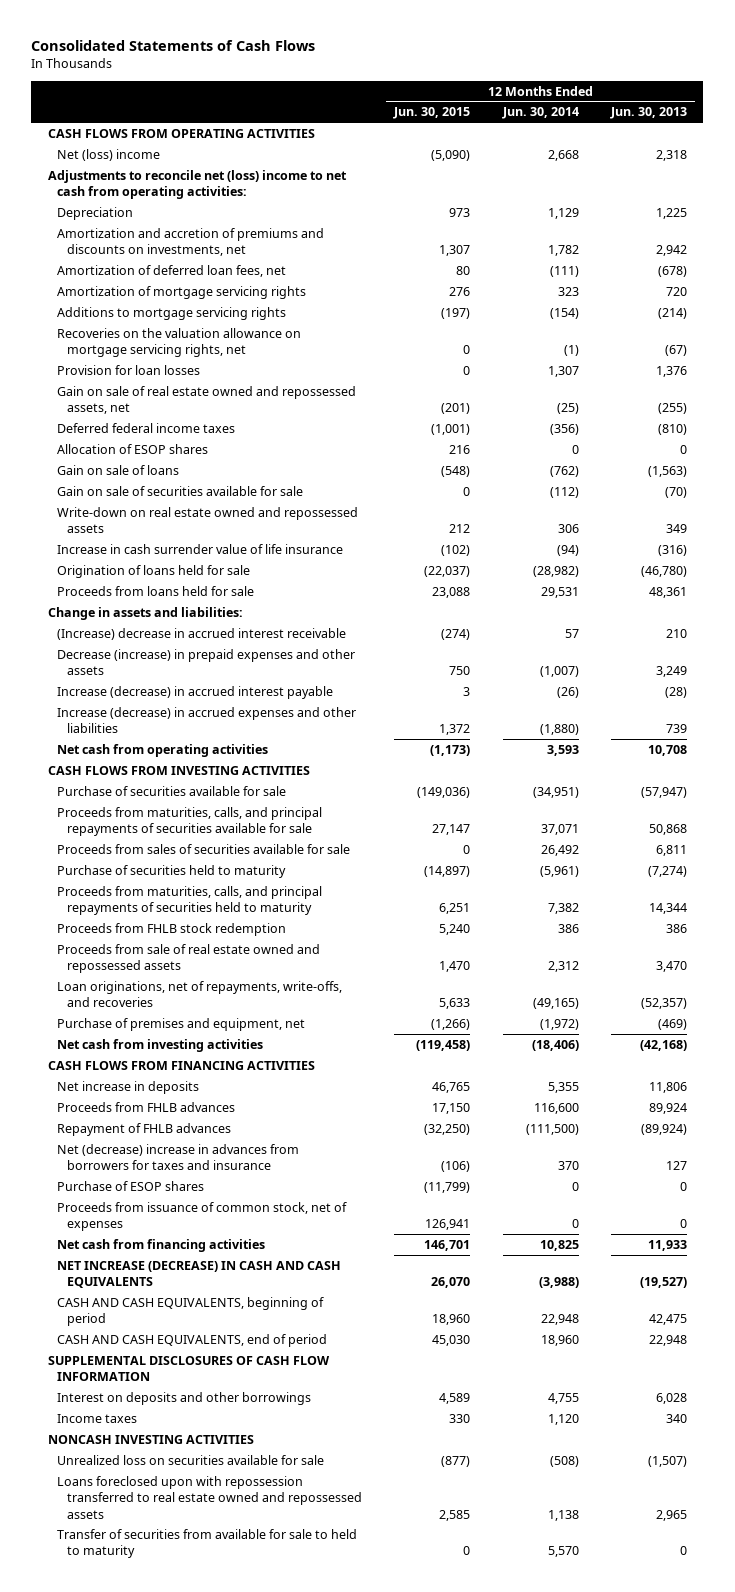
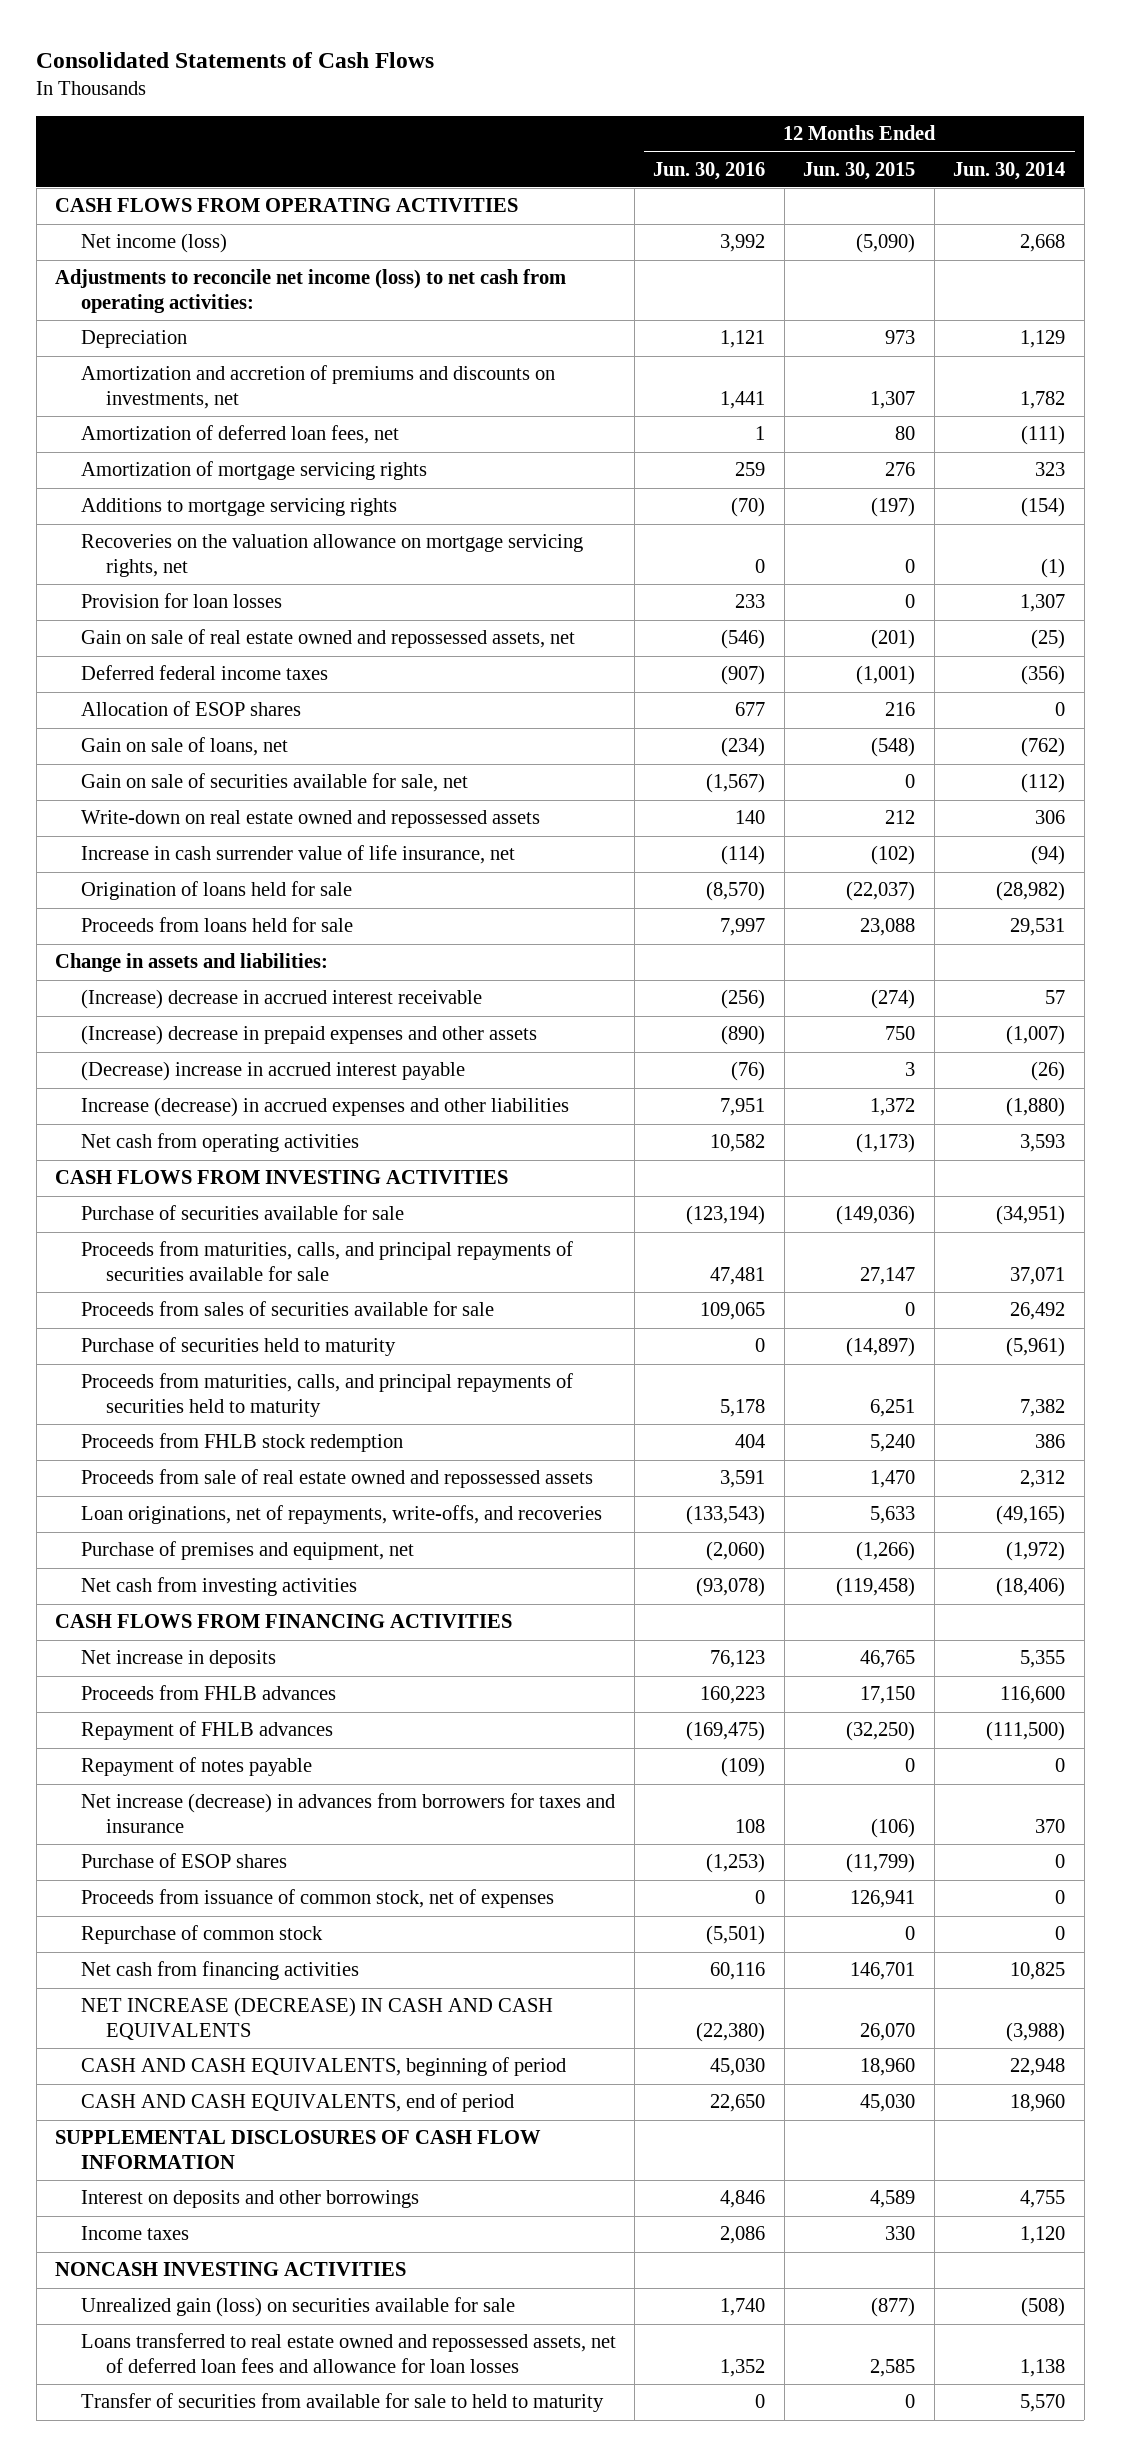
[610,107,688,120] Jun. 30, 2013 -> none
none -> [653,161,766,180] Jun. 30, 2016
[57,148,161,161] Net (loss) income -> [80,233,227,254] Net income (loss)
[47,169,347,200] Adjustments to reconcile net (loss) income to net cash from operating activities: -> [55,269,567,314] Adjustments to reconcile net income (loss) to net cash from operating activities:
[57,464,180,475] Gain on sale of loans -> [80,737,288,757] Gain on sale of loans, net
[57,485,304,496] Gain on sale of securities available for sale -> [80,773,468,793] Gain on sale of securities available for sale, net
[57,543,344,554] Increase in cash surrender value of life insurance -> [80,845,515,865] Increase in cash surrender value of life insurance, net
[57,648,356,676] Decrease (increase) in prepaid expenses and other assets -> [80,1025,537,1046] (Increase) decrease in prepaid expenses and other assets
[57,685,334,699] Increase (decrease) in accrued interest payable -> [80,1061,465,1082] (Decrease) increase in accrued interest payable
none -> [80,1757,312,1777] Repayment of notes payable
[57,1143,300,1171] Net (decrease) increase in advances from borrowers for taxes and insurance -> [80,1793,615,1834] Net increase (decrease) in advances from borrowers for taxes and insurance
none -> [80,1925,323,1945] Repurchase of common stock
[57,1454,325,1465] Unrealized loss on securities available for sale -> [80,2297,515,2318] Unrealized gain (loss) on securities available for sale
[57,1475,362,1519] Loans foreclosed upon with repossession transferred to real estate owned and repossessed assets -> [80,2333,616,2374] Loans transferred to real estate owned and repossessed assets, net of deferred loan fees and allowance for loan losses

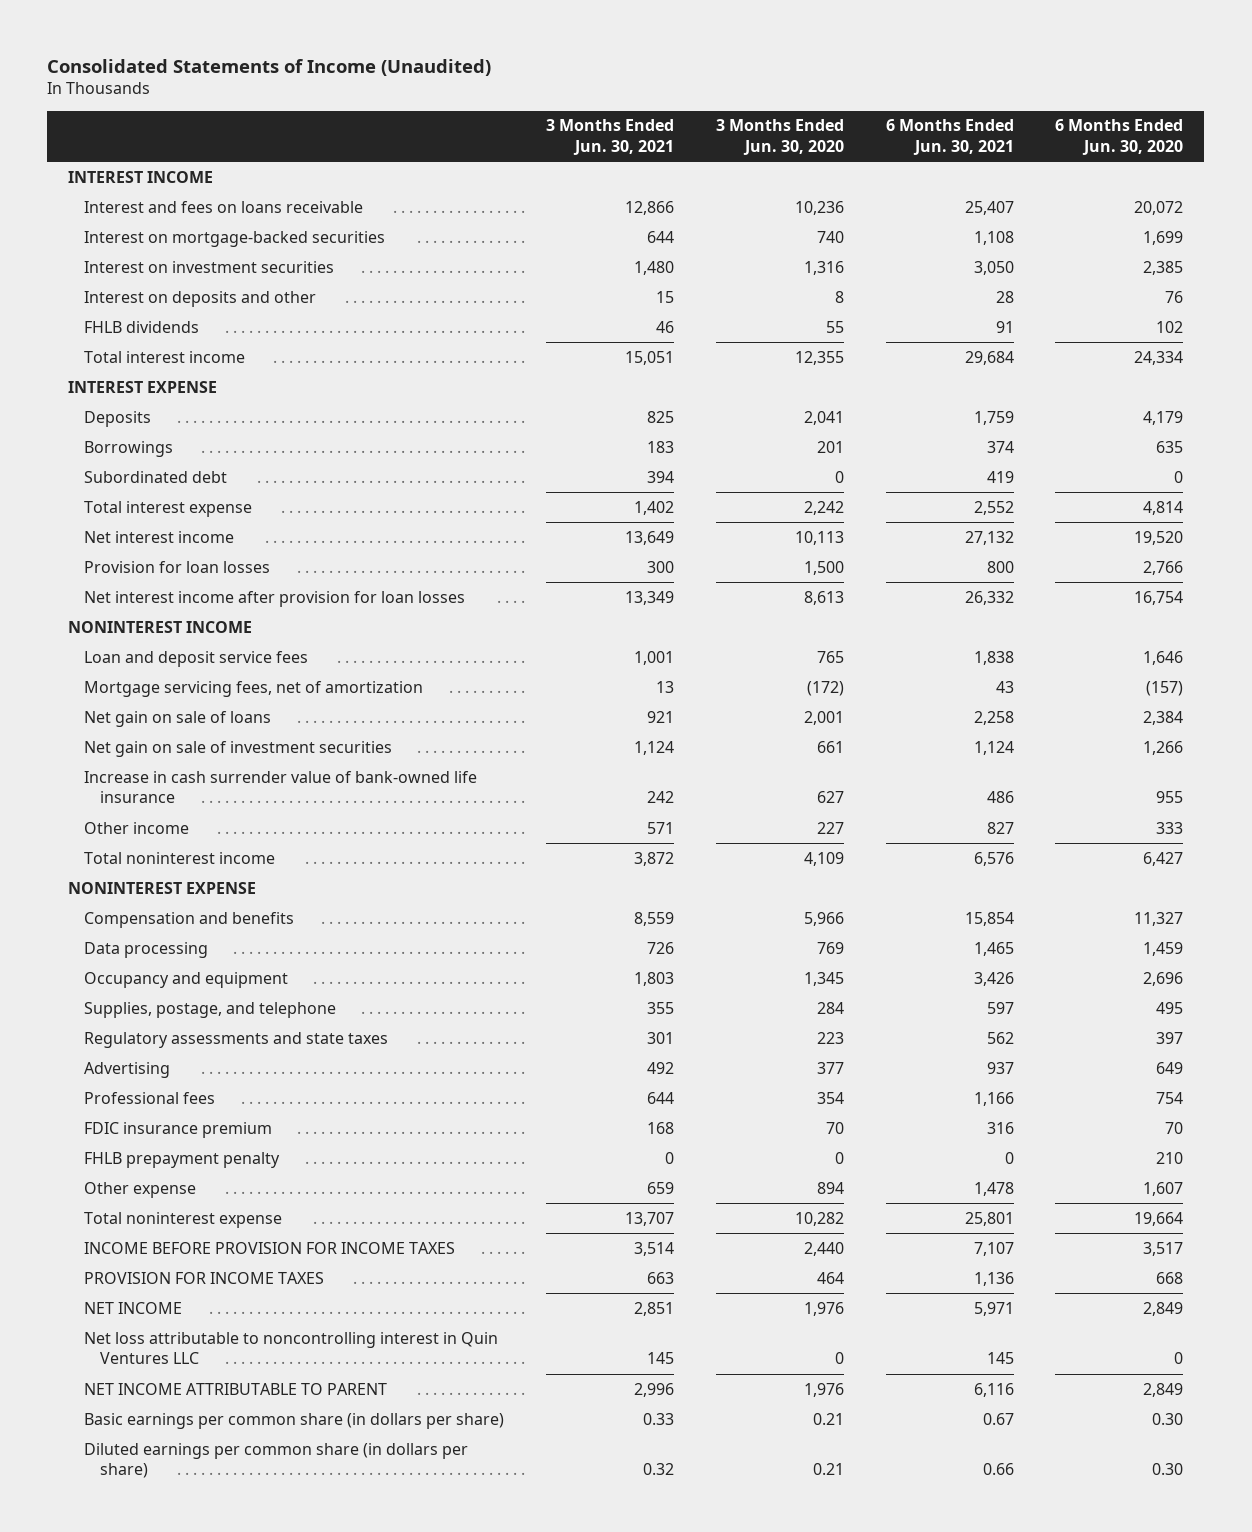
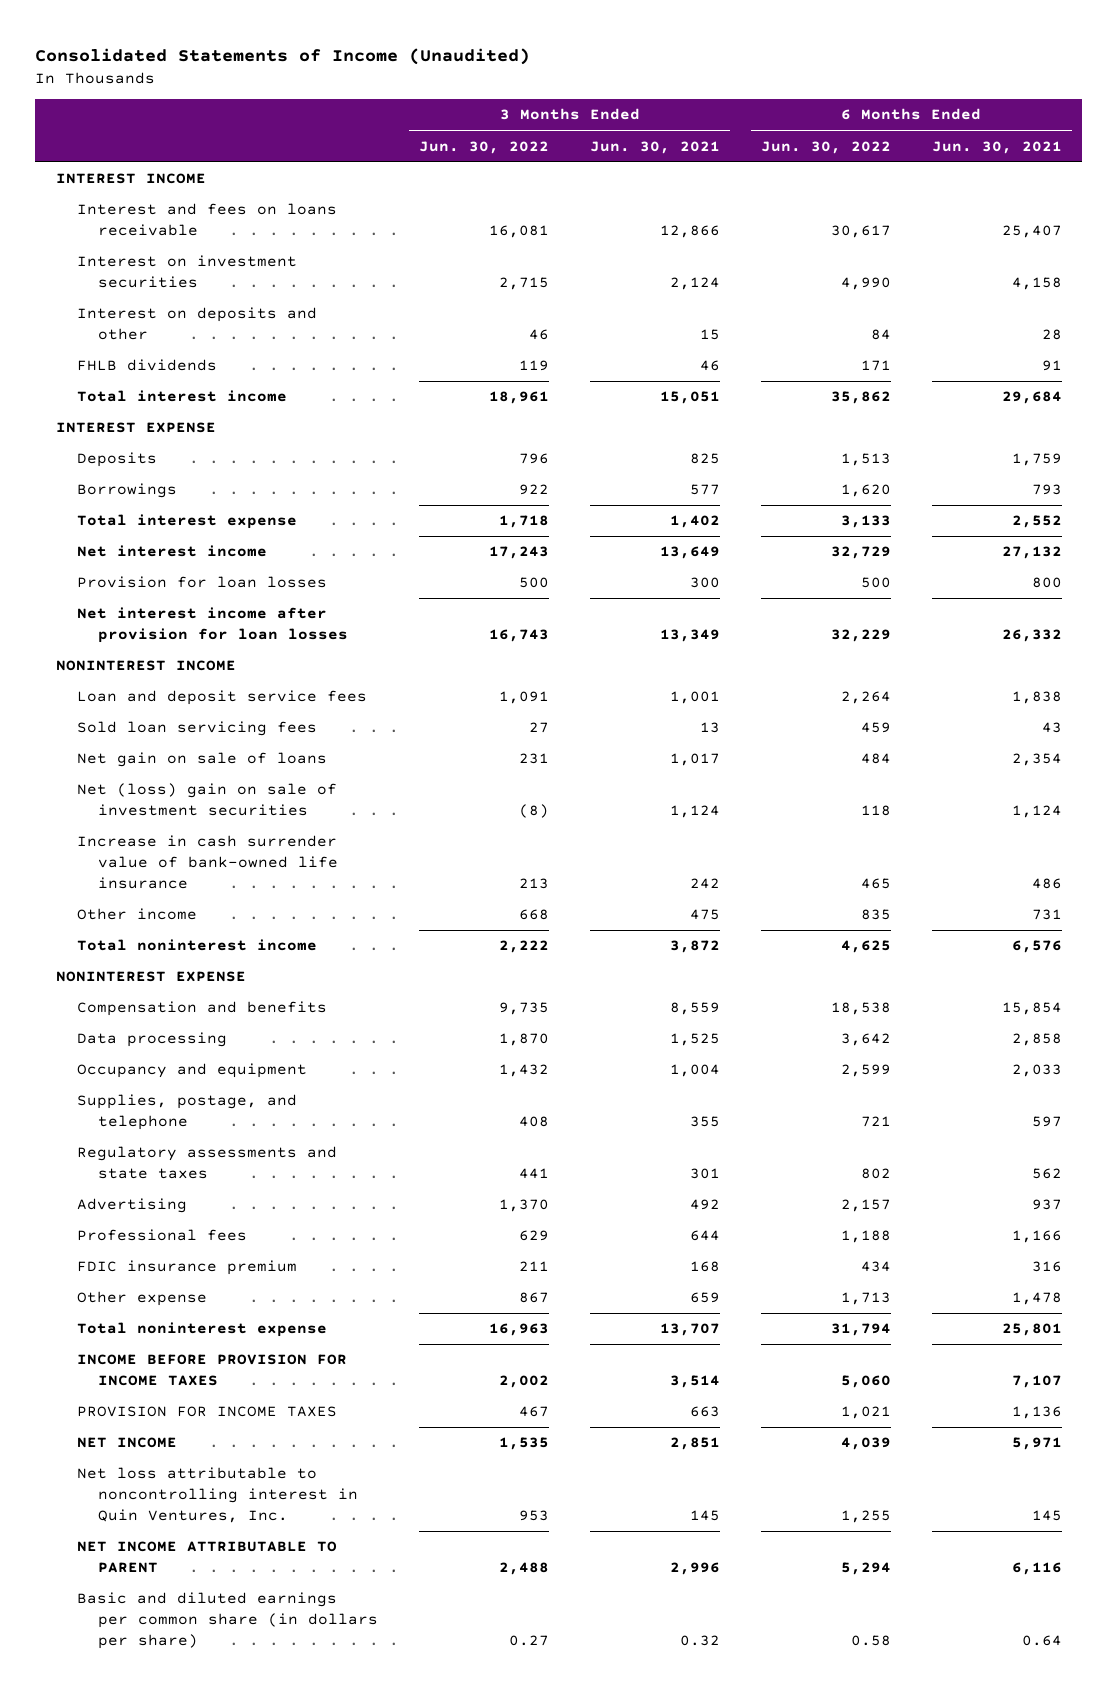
[715,119,844,156] 3 Months Ended Jun. 30, 2020 -> none
[1055,119,1184,156] 6 Months Ended Jun. 30, 2020 -> none
none -> [419,140,550,154] Jun. 30, 2022
none -> [760,140,891,154] Jun. 30, 2022
[84,230,386,247] Interest on mortgage-backed securities -> none
[634,260,675,275] 1,480 -> [669,277,720,291] 2,124
[973,260,1014,275] 3,050 -> [1011,277,1062,291] 4,158
[84,470,228,483] Subordinated debt -> none
[647,440,675,453] 183 -> [689,484,720,496] 577
[986,440,1014,453] 374 -> [1031,484,1062,496] 793
[84,680,424,697] Mortgage servicing fees, net of amortization -> [76,721,317,737] Sold loan servicing fees
[647,710,675,723] 921 -> [669,753,720,767] 1,017
[973,710,1014,725] 2,258 -> [1011,753,1062,767] 2,354
[84,740,393,757] Net gain on sale of investment securities -> [76,783,337,817] Net (loss) gain on sale of investment securities
[647,821,675,834] 571 -> [689,909,720,921] 475
[986,821,1014,834] 827 -> [1031,909,1062,921] 731
[647,941,675,954] 726 -> [669,1033,720,1047] 1,525
[973,941,1014,956] 1,465 -> [1011,1033,1062,1047] 2,858
[634,971,675,986] 1,803 -> [669,1064,720,1078] 1,004
[973,971,1014,986] 3,426 -> [1011,1064,1062,1078] 2,033
[84,1151,281,1168] FHLB prepayment penalty -> none
[84,1331,499,1365] Net loss attributable to noncontrolling interest in Quin Ventures LLC -> [76,1467,359,1524] Net loss attributable to noncontrolling interest in Quin Ventures, Inc.
[84,1442,469,1479] Diluted earnings per common share (in dollars per share) -> none
[84,1412,505,1429] Basic earnings per common share (in dollars per share) -> [76,1592,379,1650] Basic and diluted earnings per common share (in dollars per share)
[643,1412,675,1425] 0.33 -> [679,1635,720,1647] 0.32
[982,1412,1014,1425] 0.67 -> [1021,1635,1062,1647] 0.64

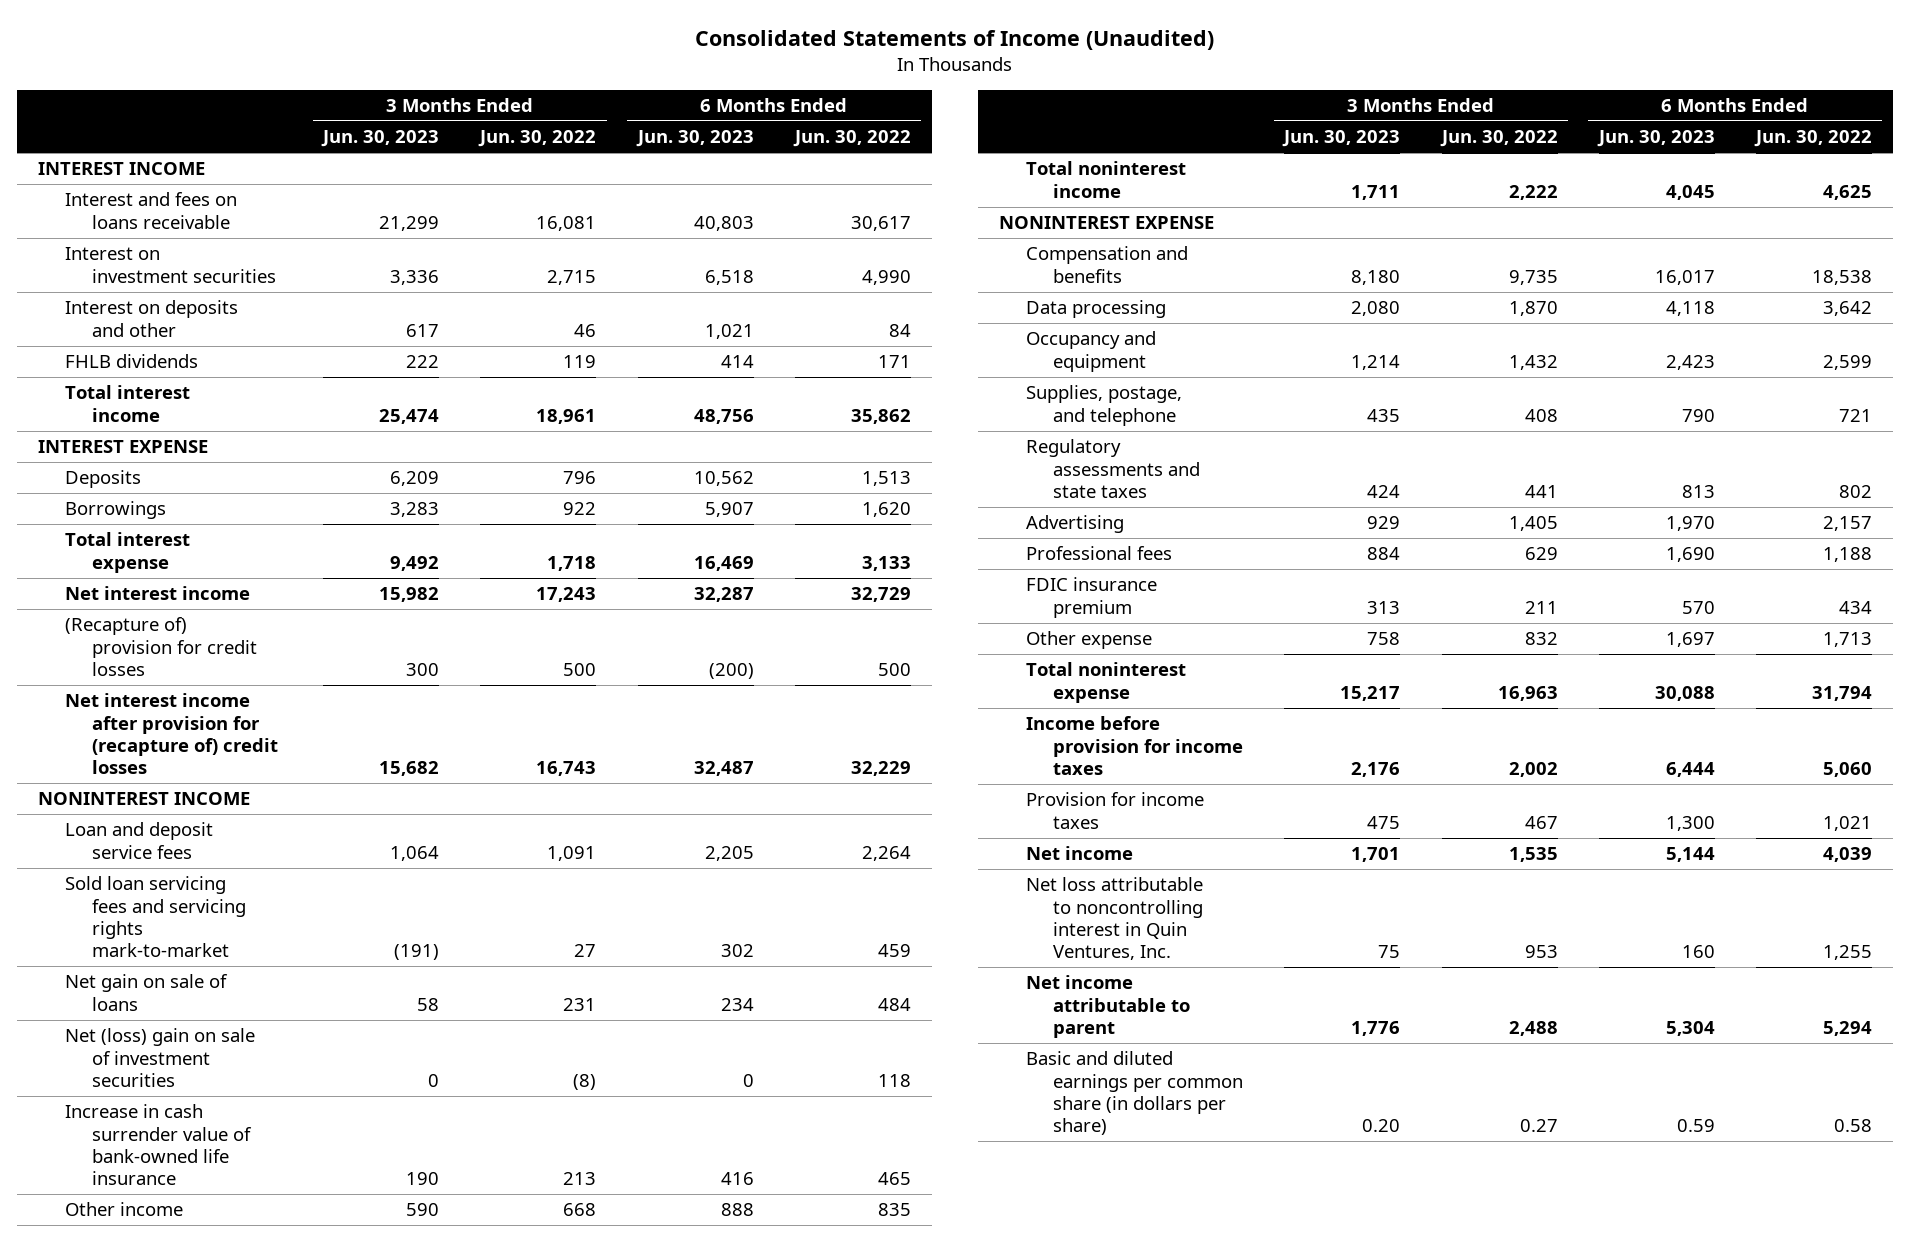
[589,140,720,154] Jun. 30, 2021 -> none
[931,140,1062,154] Jun. 30, 2021 -> none
none -> [321,130,440,148] Jun. 30, 2023
none -> [635,130,754,148] Jun. 30, 2023
[76,576,327,589] Provision for loan losses -> none
none -> [64,617,257,676] (Recapture of) provision for credit losses
[76,607,349,644] Net interest income after provision for loan losses -> [64,693,278,775] Net interest income after provision for (recapture of) credit losses
[76,721,317,737] Sold loan servicing fees -> [64,876,246,958] Sold loan servicing fees and servicing rights mark-to-market
[499,1199,550,1213] 1,370 -> [1508,516,1558,532] 1,405
[519,1292,550,1304] 867 -> [1524,632,1558,646] 832
[76,1354,347,1387] INCOME BEFORE PROVISION FOR INCOME TAXES -> [1025,716,1244,775] Income before provision for income taxes
[76,1406,337,1418] PROVISION FOR INCOME TAXES -> [1025,792,1204,829] Provision for income taxes
[76,1437,177,1449] NET INCOME -> [1025,846,1133,861] Net income
[76,1541,337,1574] NET INCOME ATTRIBUTABLE TO PARENT -> [1025,975,1191,1038] Net income attributable to parent

